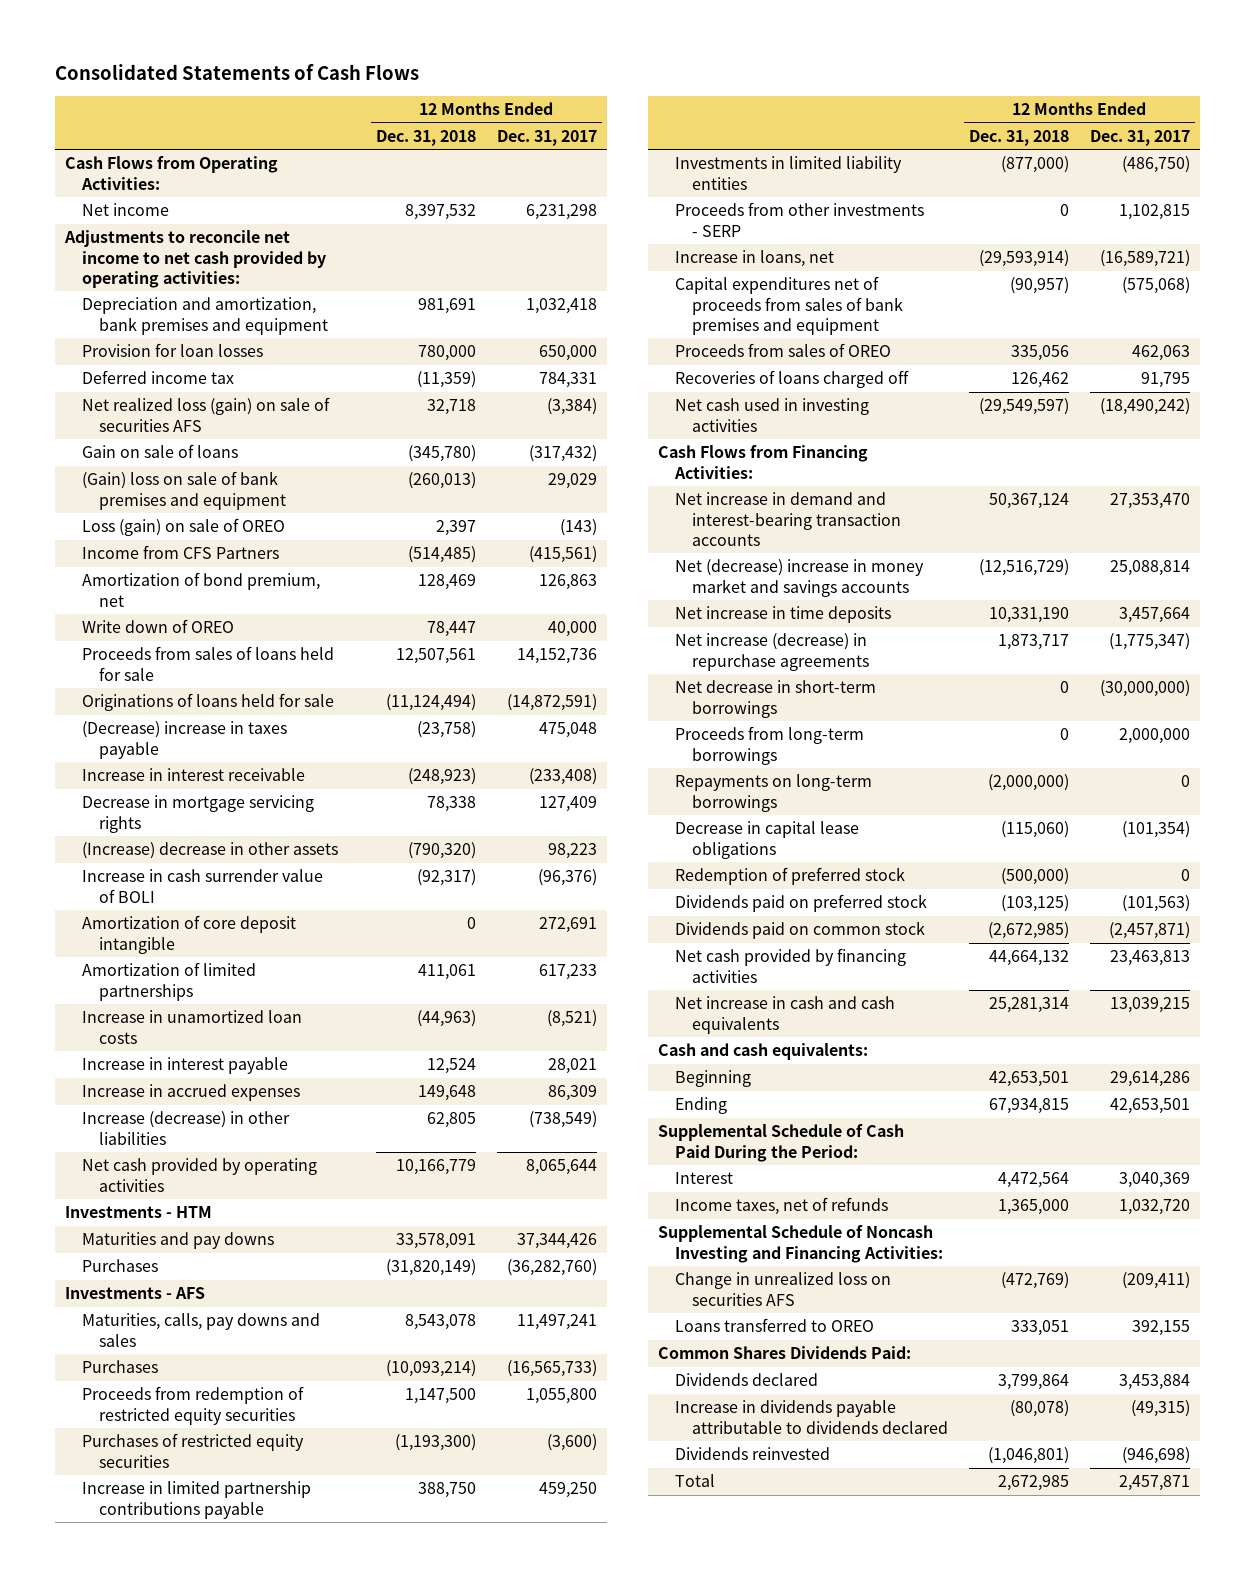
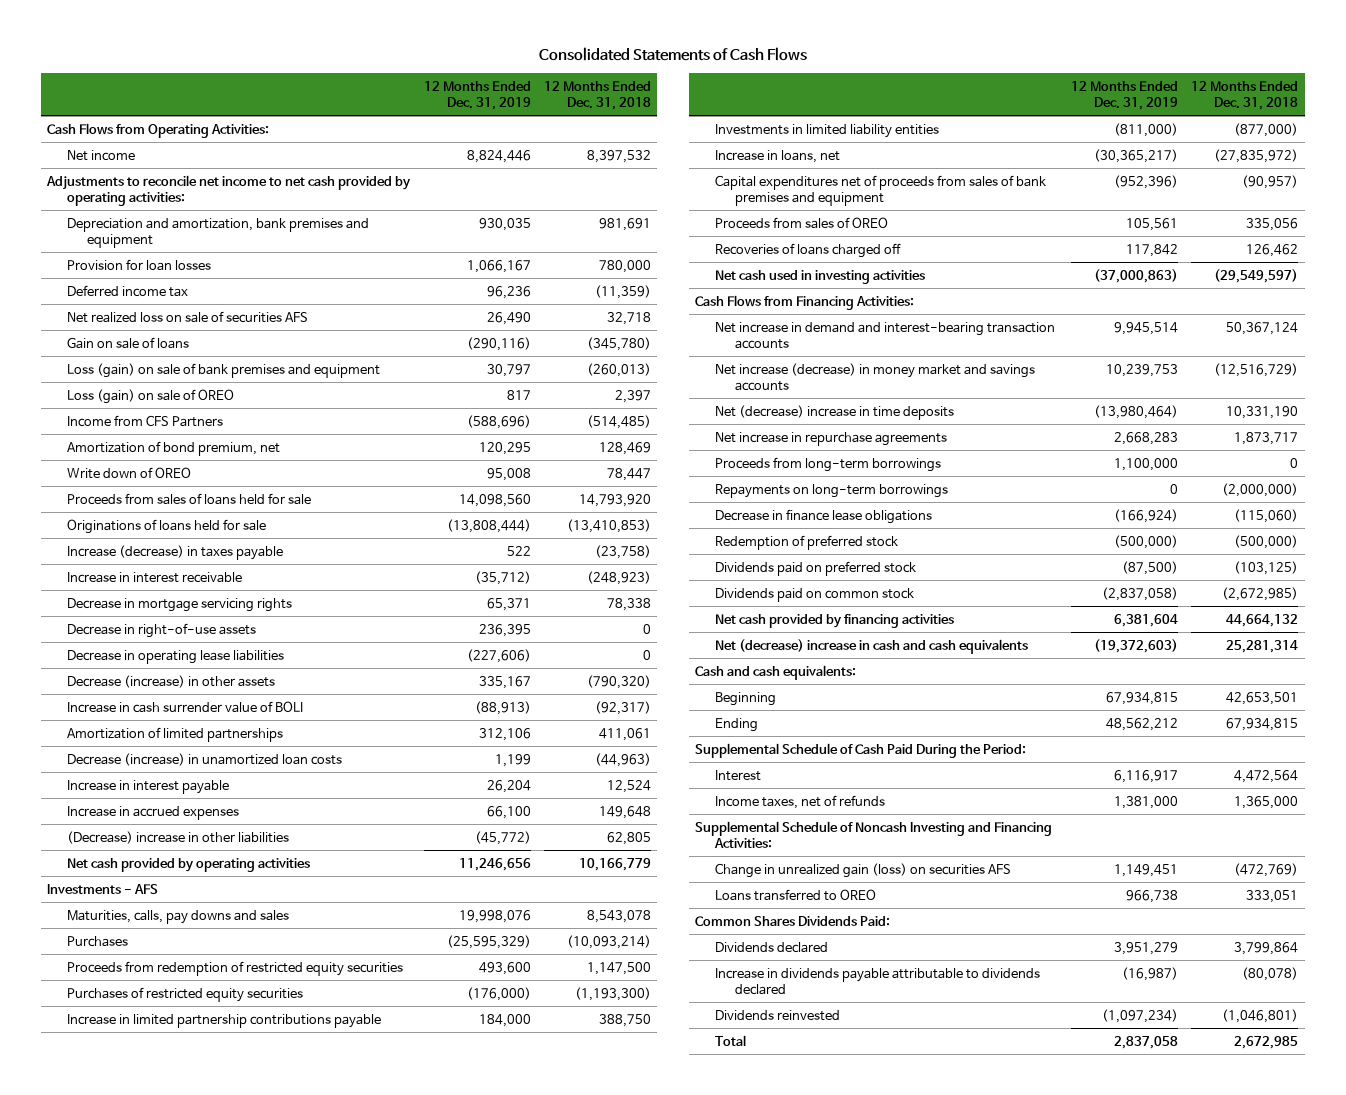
[496,129,597,146] Dec. 31, 2017 -> none
none -> [423,80,531,110] 12 Months Ended Dec. 31, 2019
[82,397,331,432] Net realized loss (gain) on sale of securities AFS -> [67,310,309,323] Net realized loss on sale of securities AFS
[82,471,287,510] (Gain) loss on sale of bank premises and equipment -> [67,362,381,378] Loss (gain) on sale of bank premises and equipment
[396,648,477,665] 12,507,561 -> [578,493,651,507] 14,793,920
[386,694,477,712] (11,124,494) -> [566,518,651,533] (13,410,853)
[82,721,288,759] (Decrease) increase in taxes payable -> [67,544,284,560] Increase (decrease) in taxes payable
none -> [67,622,257,638] Decrease in right-of-use assets
none -> [67,649,285,664] Decrease in operating lease liabilities
[82,842,339,860] (Increase) decrease in other assets -> [67,674,276,688] Decrease (increase) in other assets
[82,915,297,954] Amortization of core deposit intangible -> none
[82,1010,303,1044] Increase in unamortized loan costs -> [67,752,343,766] Decrease (increase) in unamortized loan costs
[82,1111,291,1145] Increase (decrease) in other liabilities -> [67,830,290,844] (Decrease) increase in other liabilities
[65,1206,213,1219] Investments - HTM -> none
[82,1232,275,1250] Maturities and pay downs -> none
[82,1259,159,1273] Purchases -> none
[675,202,925,237] Proceeds from other investments - SERP -> none
[978,250,1069,268] (29,593,914) -> [1214,148,1299,163] (27,835,972)
[675,680,877,718] Net decrease in short-term borrowings -> none
[675,559,925,597] Net (decrease) increase in money market and savings accounts -> [715,362,1036,391] Net increase (decrease) in money market and savings accounts
[675,606,892,624] Net increase in time deposits -> [715,404,955,420] Net (decrease) increase in time deposits
[675,633,870,671] Net increase (decrease) in repurchase agreements -> [715,431,948,446] Net increase in repurchase agreements
[675,821,860,859] Decrease in capital lease obligations -> [715,508,933,524] Decrease in finance lease obligations
[675,996,896,1034] Net increase in cash and cash equivalents -> [715,638,1029,654] Net (decrease) increase in cash and cash equivalents
[675,1272,892,1306] Change in unrealized loss on securities AFS -> [715,862,1012,878] Change in unrealized gain (loss) on securities AFS

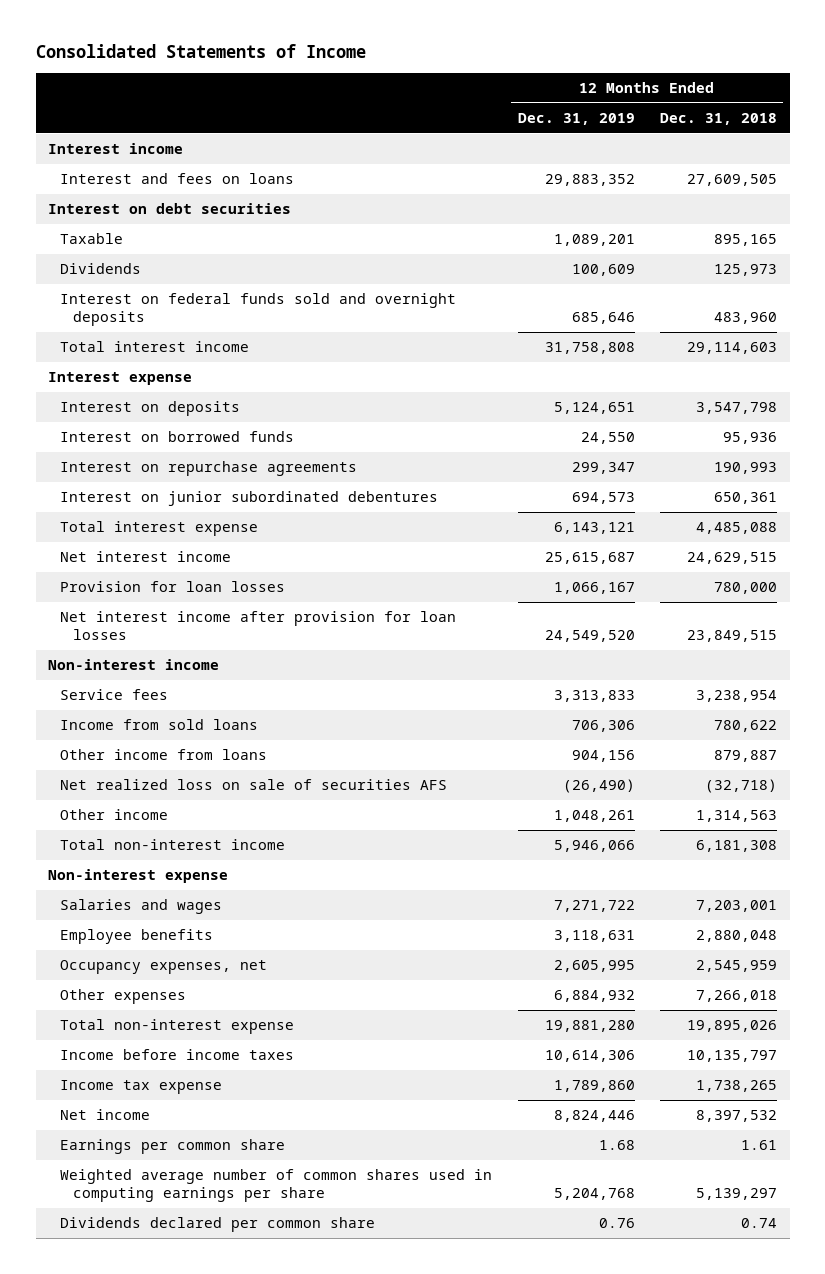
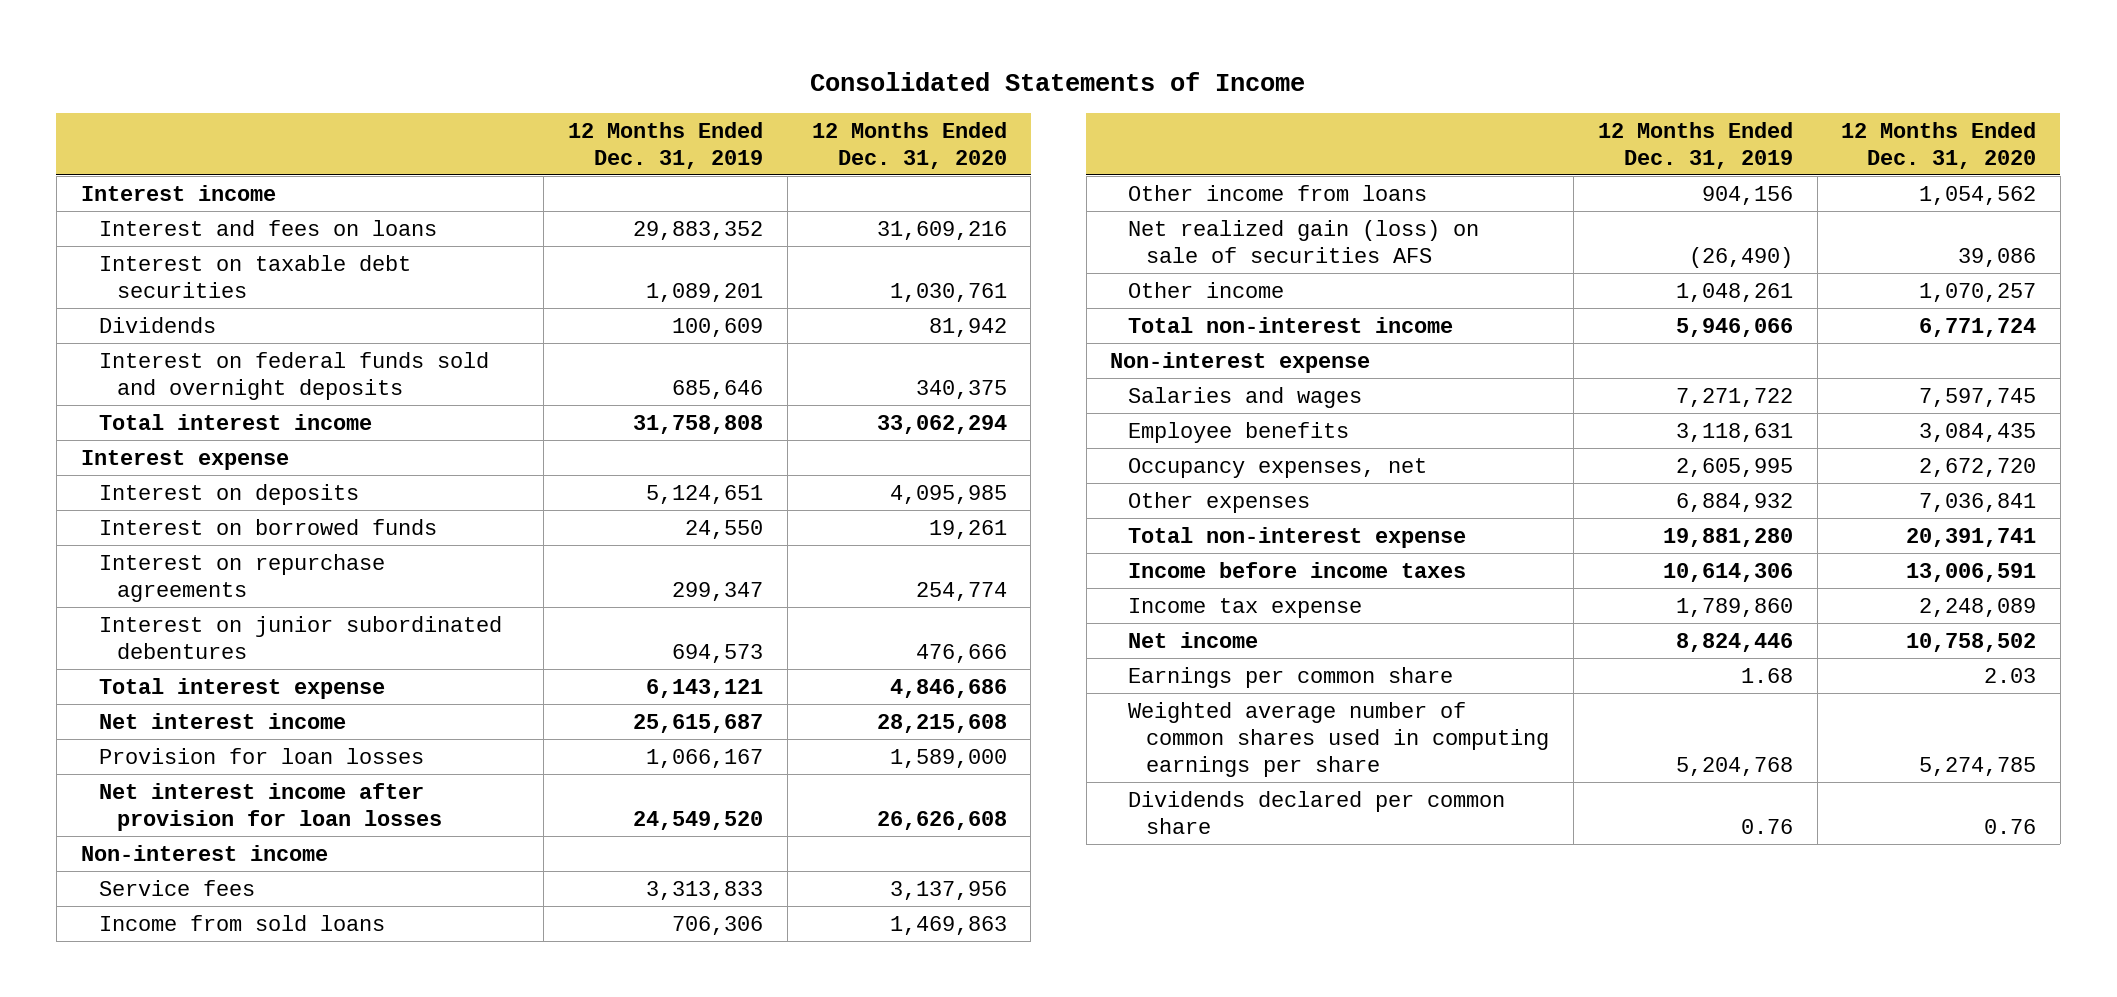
[659,113,777,126] Dec. 31, 2018 -> none
none -> [811,121,1007,169] 12 Months Ended Dec. 31, 2020
[48,203,292,215] Interest on debt securities -> none
[60,233,124,245] Taxable -> [98,254,411,298] Interest on taxable debt securities
[60,779,448,791] Net realized loss on sale of securities AFS -> [1128,219,1480,263] Net realized gain (loss) on sale of securities AFS

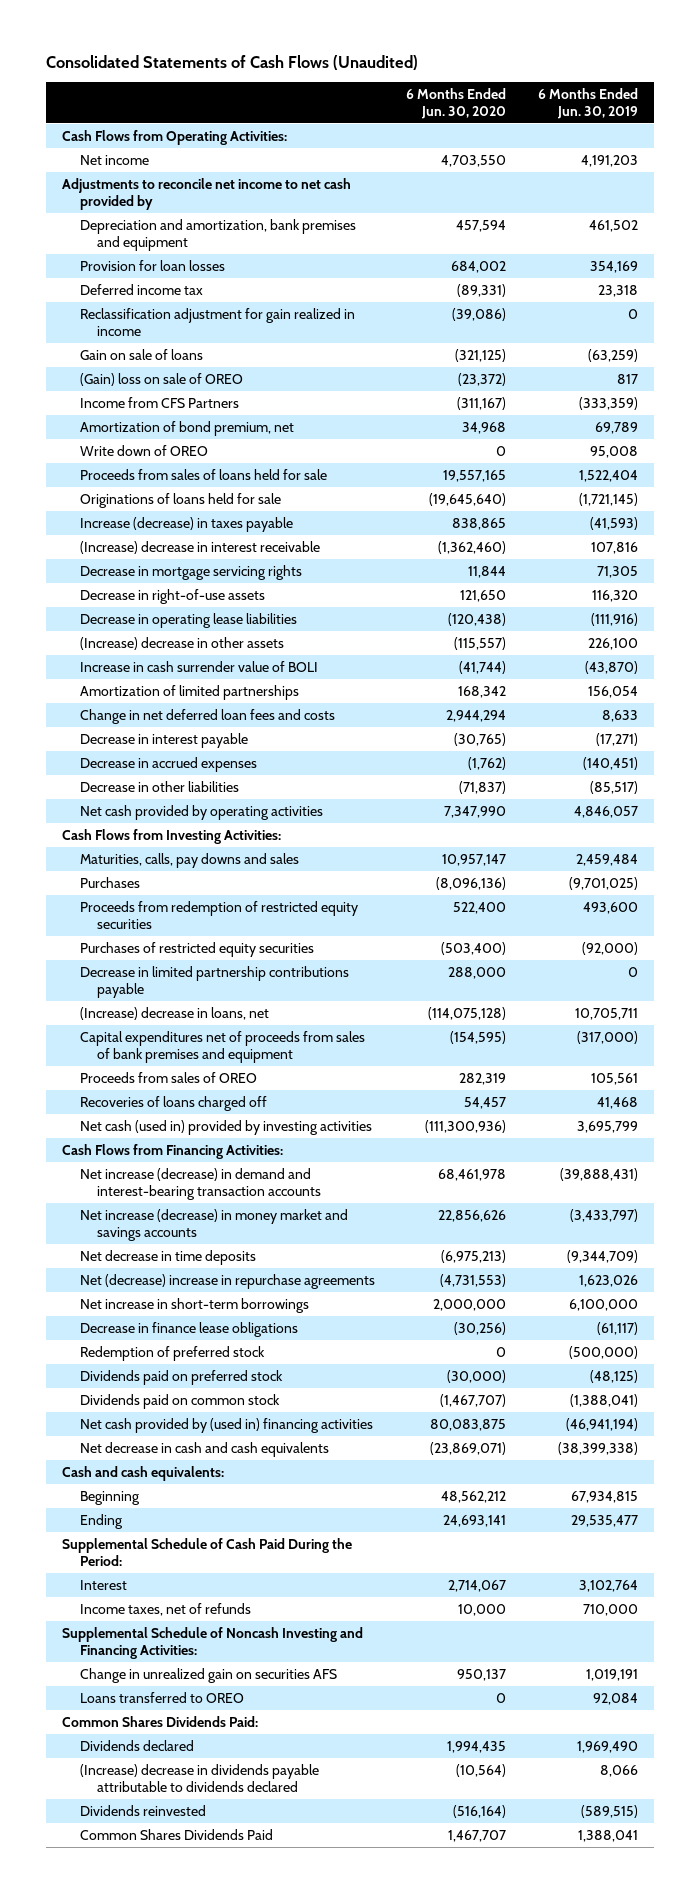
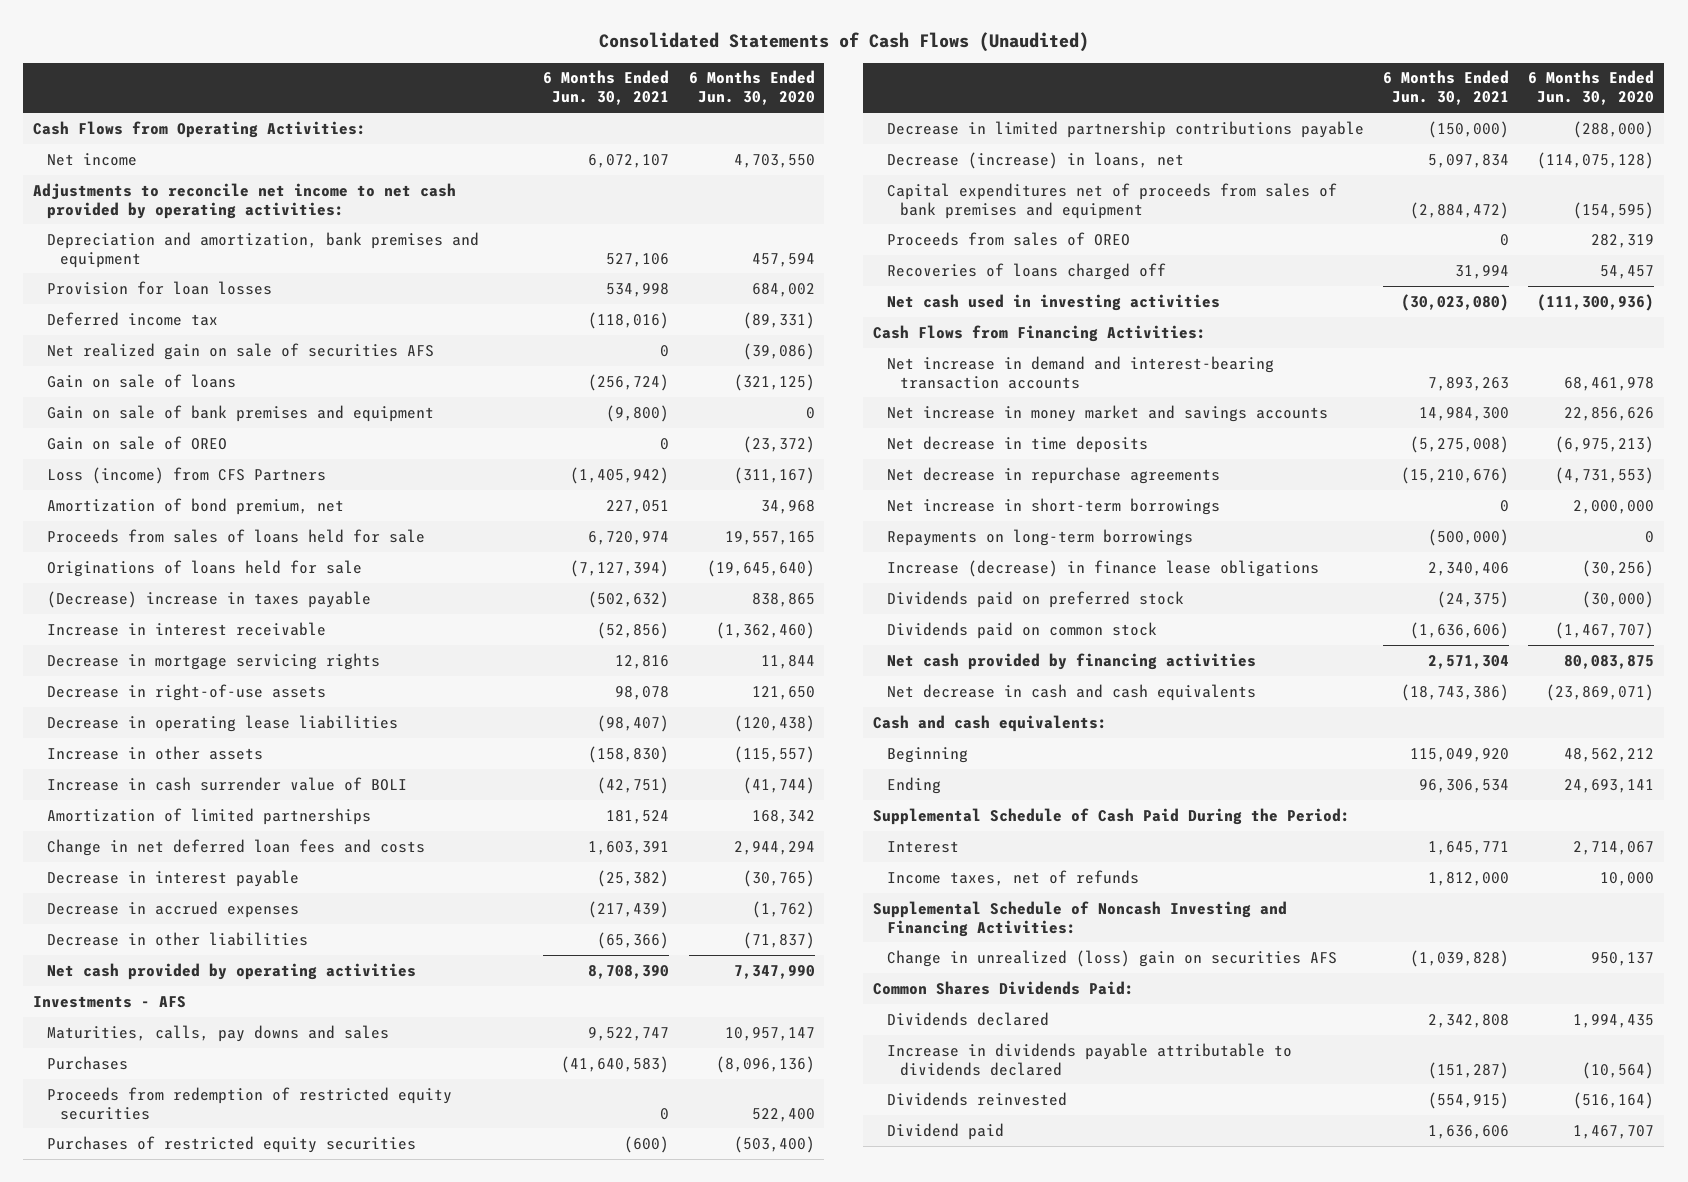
[537,88,638,119] 6 Months Ended Jun. 30, 2019 -> none
none -> [543,70,670,106] 6 Months Ended Jun. 30, 2021
[61,177,351,210] Adjustments to reconcile net income to net cash provided by -> [33,182,457,219] Adjustments to reconcile net income to net cash provided by operating activities:
[79,307,355,336] Reclassification adjustment for gain realized in income -> [46,342,434,360] Net realized gain on sale of securities AFS
none -> [46,404,434,422] Gain on sale of bank premises and equipment
[79,372,243,386] (Gain) loss on sale of OREO -> [46,435,227,450] Gain on sale of OREO
[79,396,239,408] Income from CFS Partners -> [46,466,326,484] Loss (income) from CFS Partners
[79,444,208,456] Write down of OREO -> none
[79,516,293,532] Increase (decrease) in taxes payable -> [46,590,371,608] (Decrease) increase in taxes payable
[79,540,320,554] (Increase) decrease in interest receivable -> [46,621,326,636] Increase in interest receivable
[79,636,284,650] (Increase) decrease in other assets -> [46,745,263,760] Increase in other assets
[61,828,281,844] Cash Flows from Investing Activities: -> none
none -> [33,995,187,1008] Investments - AFS
[448,966,507,979] 288,000 -> [1573,120,1655,138] (288,000)
[79,1006,269,1020] (Increase) decrease in loans, net -> [886,151,1184,169] Decrease (increase) in loans, net
[79,1119,372,1135] Net cash (used in) provided by investing activities -> [886,293,1220,311] Net cash used in investing activities
[79,1167,322,1200] Net increase (decrease) in demand and interest-bearing transaction accounts -> [886,355,1274,389] Net increase in demand and interest-bearing transaction accounts
[79,1208,348,1241] Net increase (decrease) in money market and savings accounts -> [886,404,1328,422] Net increase in money market and savings accounts
[79,1273,375,1289] Net (decrease) increase in repurchase agreements -> [886,466,1220,484] Net decrease in repurchase agreements
[79,1345,265,1361] Redemption of preferred stock -> none
none -> [886,528,1193,546] Repayments on long-term borrowings
[79,1321,298,1337] Decrease in finance lease obligations -> [886,559,1319,577] Increase (decrease) in finance lease obligations
[79,1417,373,1433] Net cash provided by (used in) financing activities -> [886,652,1256,670] Net cash provided by financing activities
[79,1691,244,1703] Loans transferred to OREO -> none
[79,1667,337,1683] Change in unrealized gain on securities AFS -> [886,949,1337,967] Change in unrealized (loss) gain on securities AFS
[79,1763,319,1792] (Increase) decrease in dividends payable attributable to dividends declared -> [886,1042,1292,1076] Increase in dividends payable attributable to dividends declared
[79,1828,273,1840] Common Shares Dividends Paid -> [886,1122,1004,1140] Dividend paid

